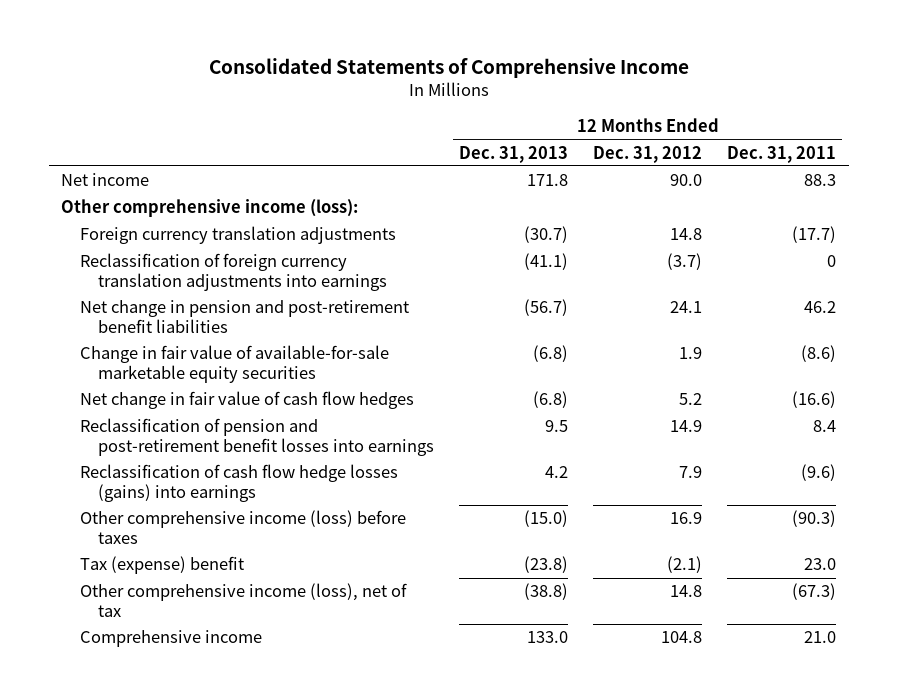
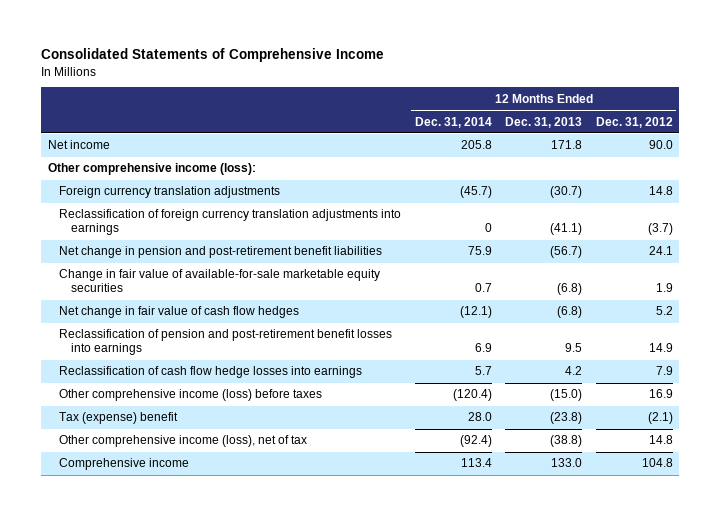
[727,145,837,163] Dec. 31, 2011 -> none
none -> [414,116,492,128] Dec. 31, 2014
[79,464,398,502] Reclassification of cash flow hedge losses (gains) into earnings -> [59,366,363,379] Reclassification of cash flow hedge losses into earnings

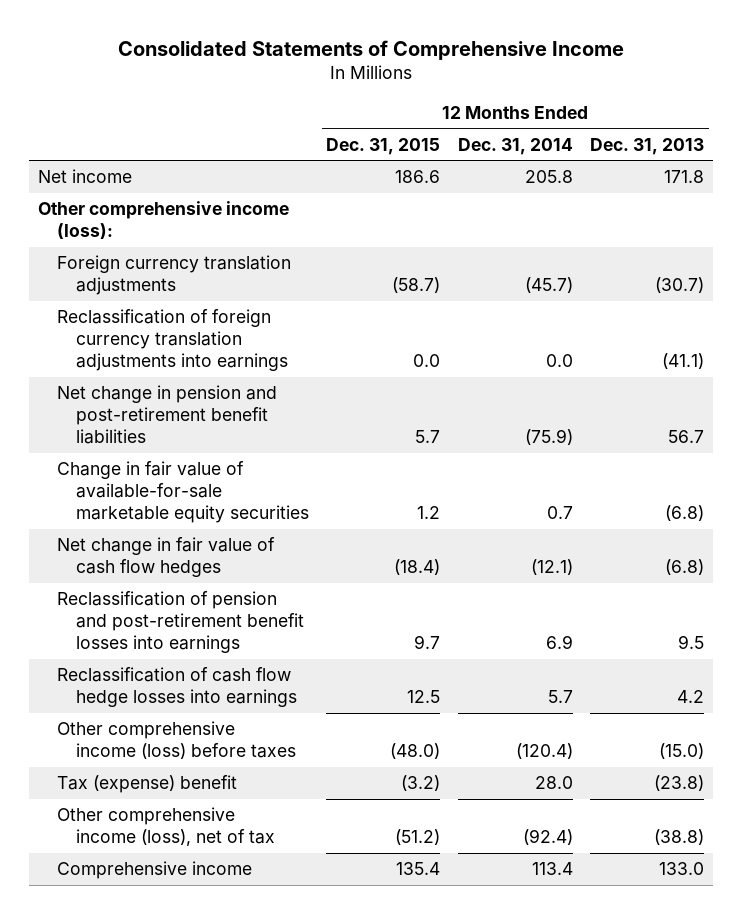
[595,116,673,128] Dec. 31, 2012 -> none
none -> [326,137,441,155] Dec. 31, 2015
[484,223,492,233] 0 -> [545,354,573,368] 0.0
[467,246,492,256] 75.9 -> [524,429,573,446] (75.9)
[550,246,583,259] (56.7) -> [668,430,705,444] 56.7

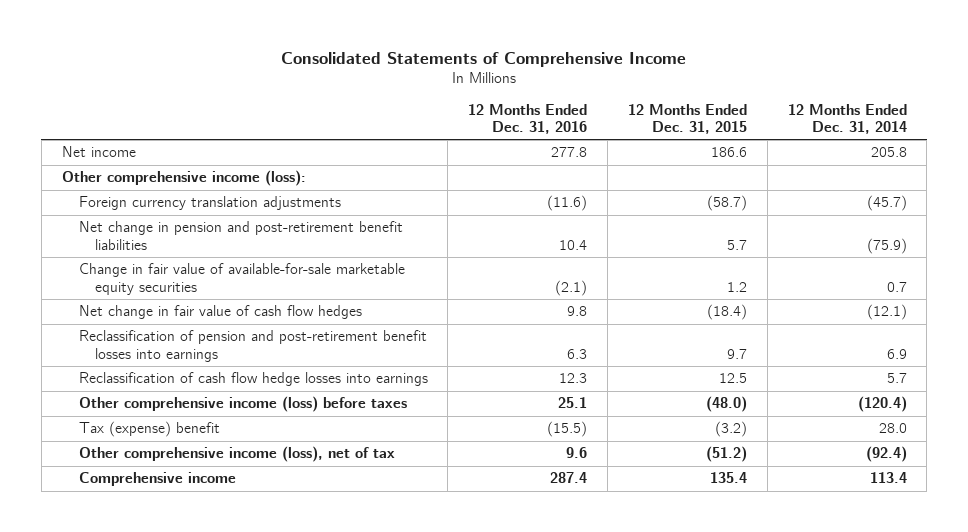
[590,137,705,155] Dec. 31, 2013 -> none
none -> [468,103,588,135] 12 Months Ended Dec. 31, 2016
[56,309,288,372] Reclassification of foreign currency translation adjustments into earnings -> none

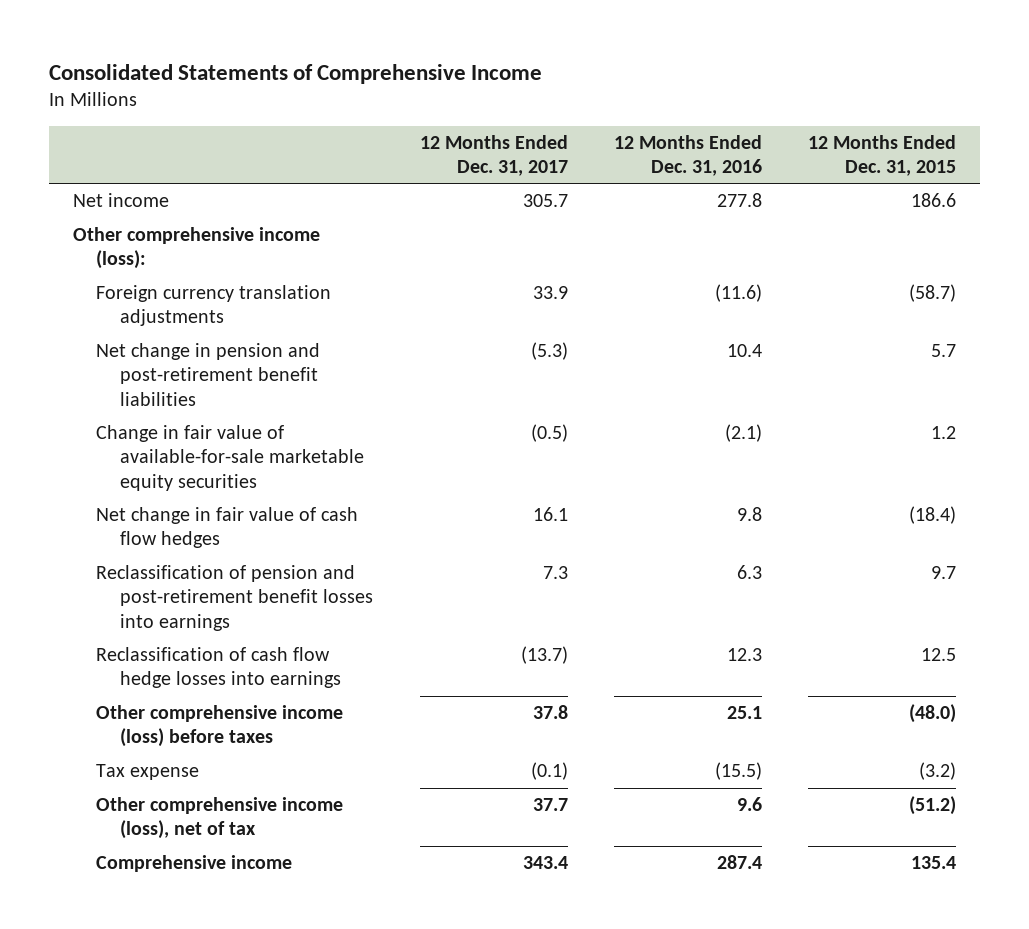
[787,103,907,135] 12 Months Ended Dec. 31, 2014 -> none
none -> [419,134,568,176] 12 Months Ended Dec. 31, 2017
[78,421,220,438] Tax (expense) benefit -> [96,764,200,781] Tax expense

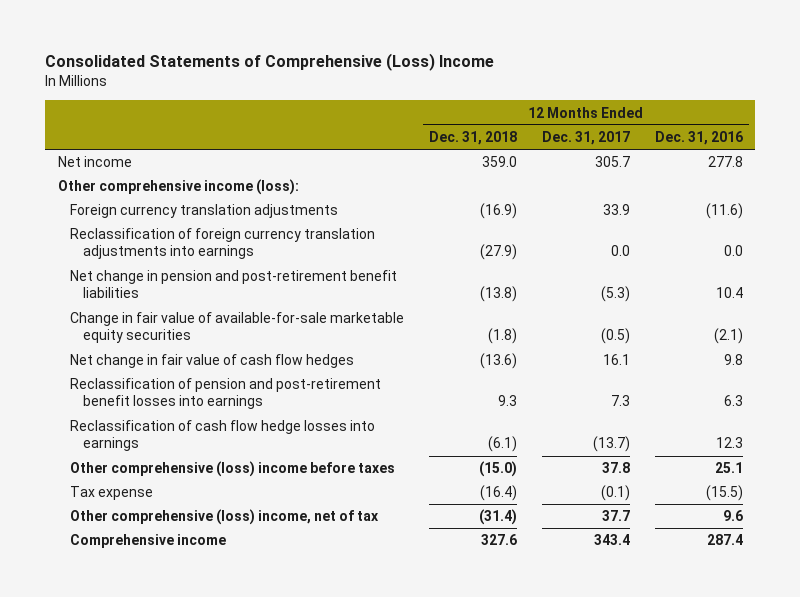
[49,63,543,84] Consolidated Statements of Comprehensive Income -> [45,53,495,72] Consolidated Statements of Comprehensive (Loss) Income
[808,134,957,176] 12 Months Ended Dec. 31, 2015 -> none
none -> [429,131,518,146] Dec. 31, 2018
none -> [70,228,376,260] Reclassification of foreign currency translation adjustments into earnings
[96,705,344,748] Other comprehensive income (loss) before taxes -> [70,461,396,478] Other comprehensive (loss) income before taxes
[96,797,344,840] Other comprehensive income (loss), net of tax -> [70,509,380,526] Other comprehensive (loss) income, net of tax

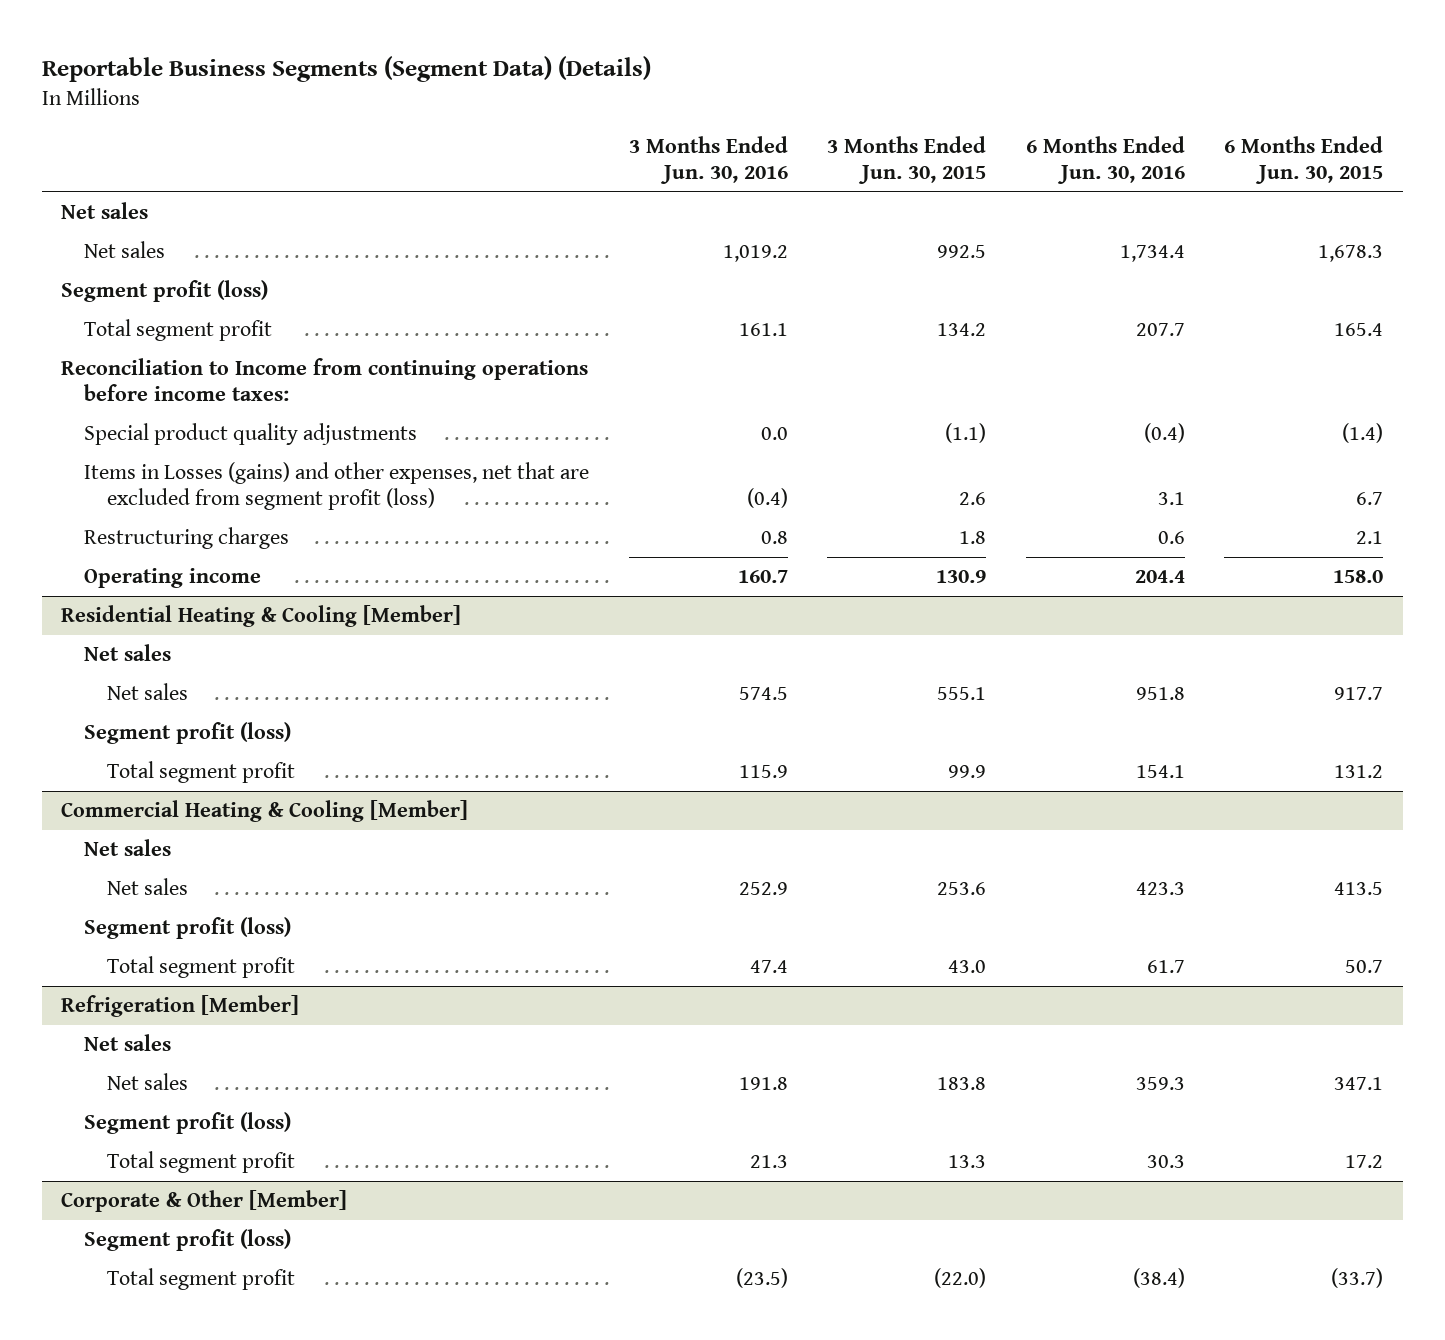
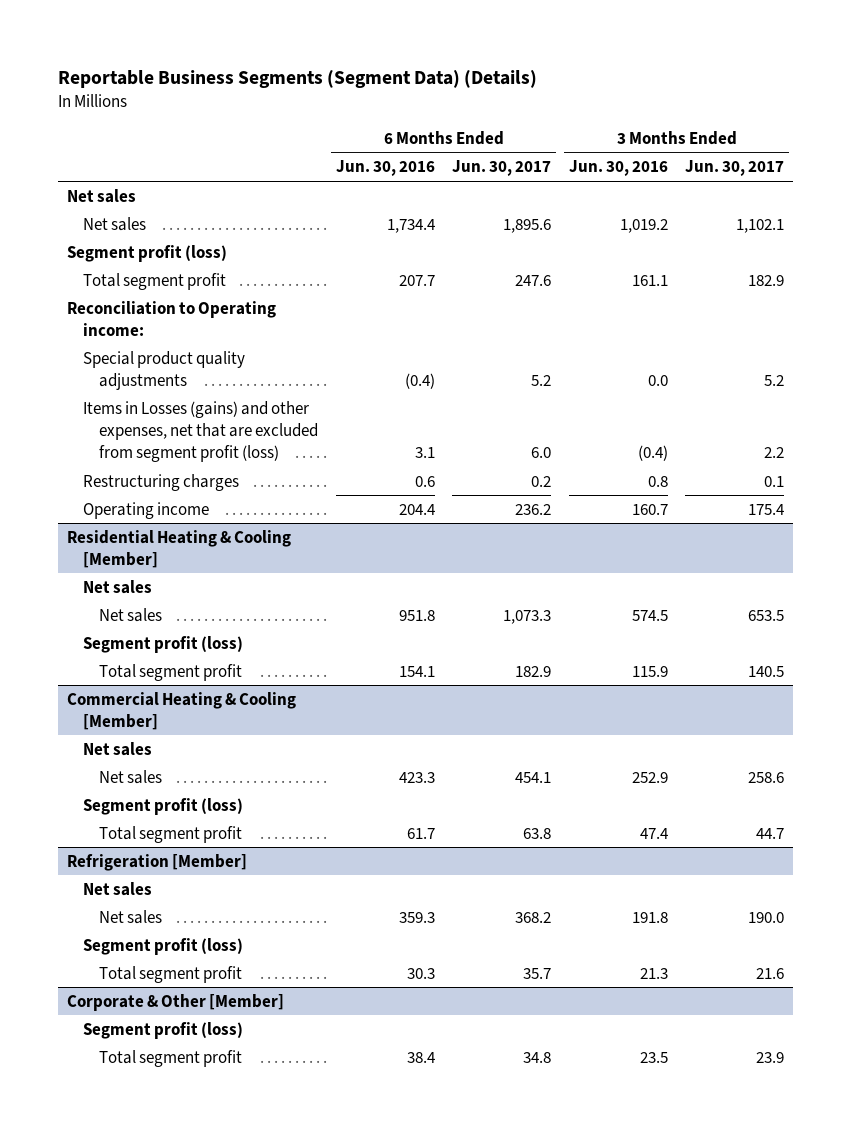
[827,136,987,185] 3 Months Ended Jun. 30, 2015 -> none
[1224,136,1384,185] 6 Months Ended Jun. 30, 2015 -> none
none -> [452,160,552,177] Jun. 30, 2017
none -> [685,160,785,177] Jun. 30, 2017
[61,358,589,402] Reconciliation to Income from continuing operations before income taxes: -> [66,300,276,336] Reconciliation to Operating income:
[735,1268,788,1289] (23.5) -> [639,1051,668,1063] 23.5
[1132,1268,1185,1289] (38.4) -> [406,1051,435,1063] 38.4

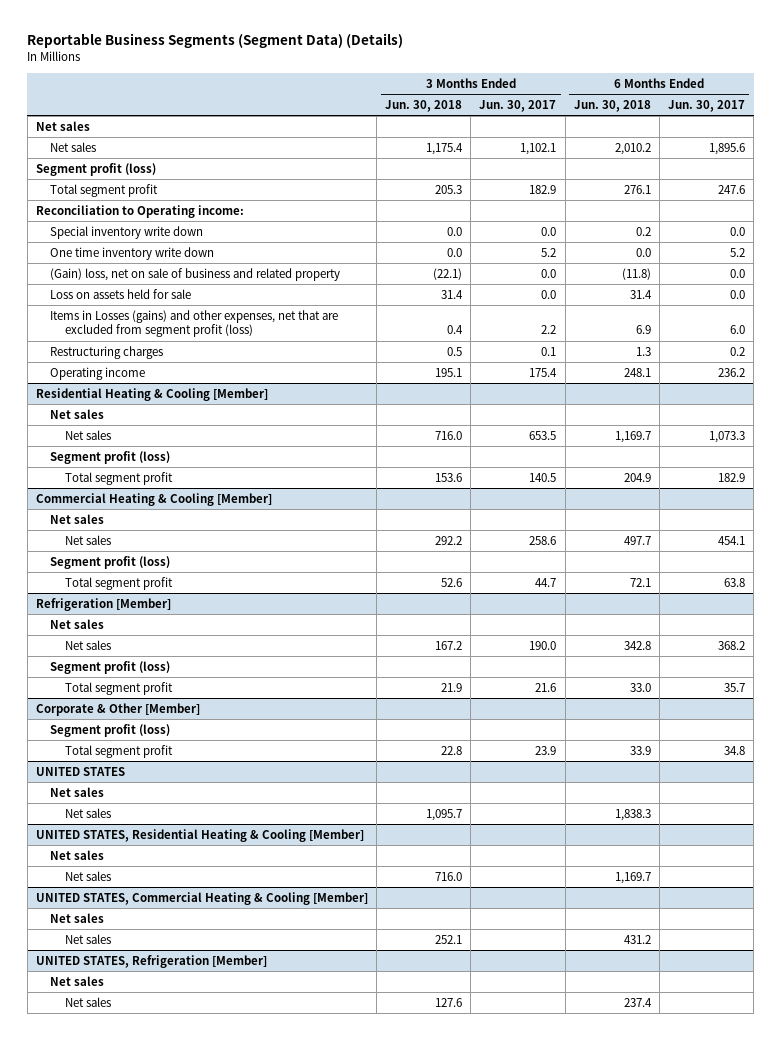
[335,160,435,177] Jun. 30, 2016 -> none
[568,160,668,177] Jun. 30, 2016 -> none
none -> [385,99,463,112] Jun. 30, 2018
none -> [573,99,651,112] Jun. 30, 2018
none -> [50,225,204,239] Special inventory write down
[82,350,245,390] Special product quality adjustments -> [50,246,215,260] One time inventory write down
none -> [50,267,341,281] (Gain) loss, net on sale of business and related property
none -> [50,288,192,299] Loss on assets held for sale
none -> [35,766,125,776] UNITED STATES
none -> [50,786,105,797] Net sales
none -> [64,807,111,818] Net sales
none -> [35,828,364,842] UNITED STATES, Residential Heating & Cooling [Member]
none -> [50,849,105,860] Net sales
none -> [64,870,111,881] Net sales
none -> [35,891,368,905] UNITED STATES, Commercial Heating & Cooling [Member]
none -> [50,912,105,923] Net sales
none -> [64,933,111,944] Net sales
none -> [35,954,267,968] UNITED STATES, Refrigeration [Member]
none -> [50,975,105,986] Net sales
none -> [64,996,111,1007] Net sales

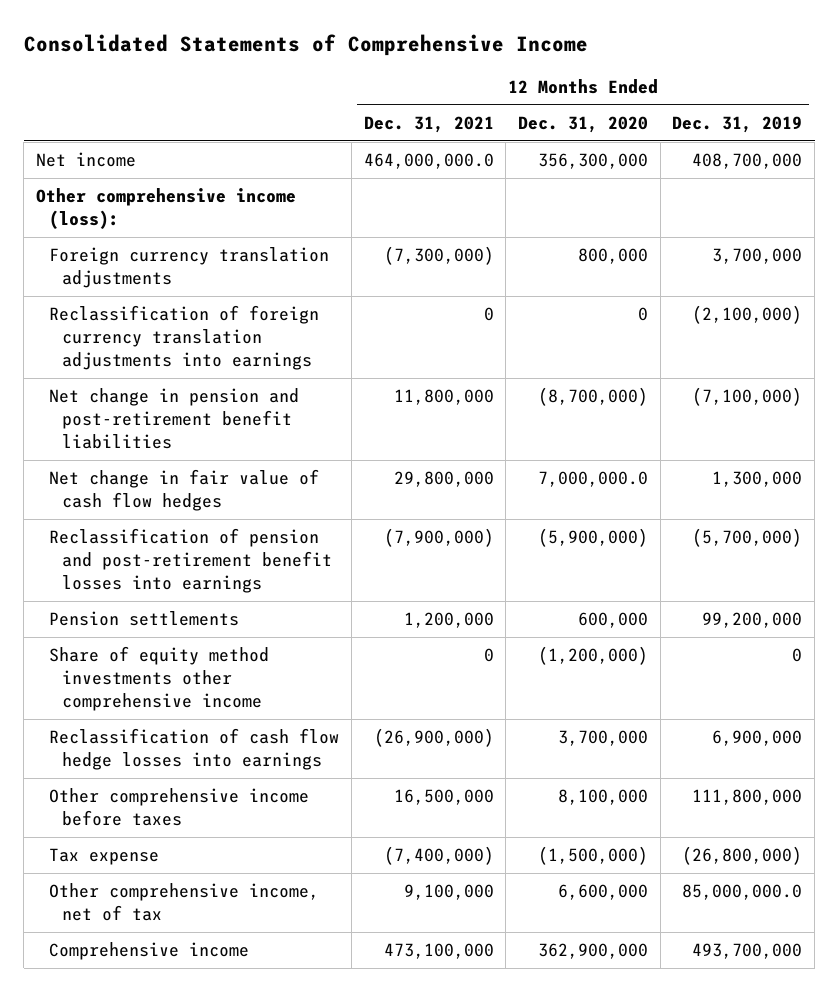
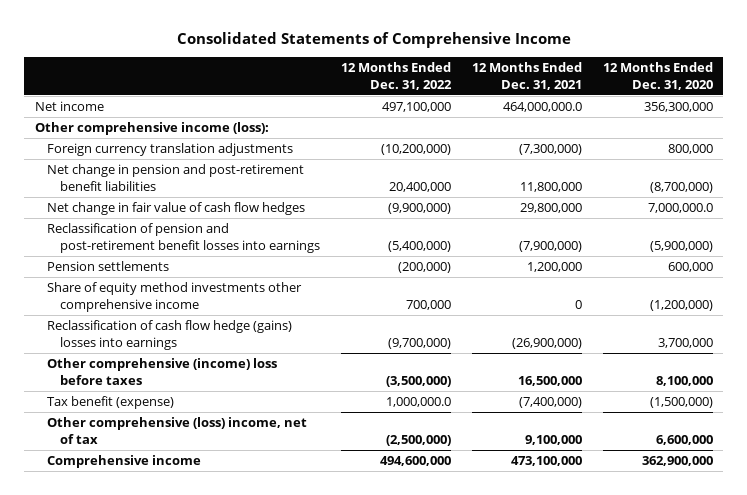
[672,115,803,133] Dec. 31, 2019 -> none
none -> [340,62,452,90] 12 Months Ended Dec. 31, 2022
[49,305,320,370] Reclassification of foreign currency translation adjustments into earnings -> none
[49,728,340,771] Reclassification of cash flow hedge losses into earnings -> [47,320,293,350] Reclassification of cash flow hedge (gains) losses into earnings
[49,788,310,827] Other comprehensive income before taxes -> [47,358,278,385] Other comprehensive (income) loss before taxes
[49,848,160,866] Tax expense -> [47,396,175,410] Tax benefit (expense)
[49,883,320,922] Other comprehensive income, net of tax -> [47,417,308,444] Other comprehensive (loss) income, net of tax

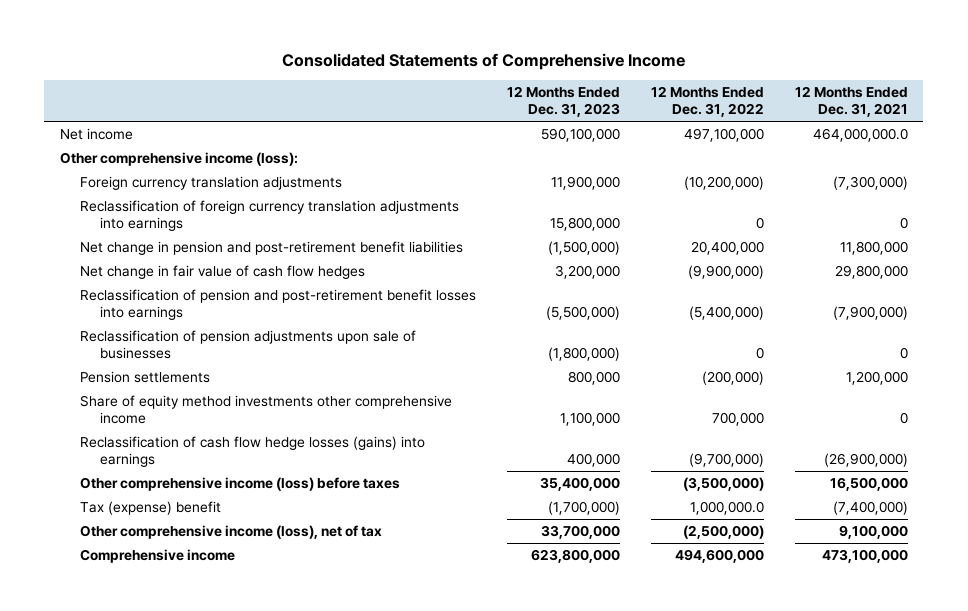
[602,62,713,90] 12 Months Ended Dec. 31, 2020 -> none
none -> [506,86,620,118] 12 Months Ended Dec. 31, 2023
none -> [79,200,459,231] Reclassification of foreign currency translation adjustments into earnings
none -> [79,330,416,359] Reclassification of pension adjustments upon sale of businesses
[47,320,293,350] Reclassification of cash flow hedge (gains) losses into earnings -> [79,436,425,467] Reclassification of cash flow hedge losses (gains) into earnings
[47,358,278,385] Other comprehensive (income) loss before taxes -> [79,477,400,492] Other comprehensive income (loss) before taxes
[47,396,175,410] Tax benefit (expense) -> [79,501,221,516] Tax (expense) benefit
[47,417,308,444] Other comprehensive (loss) income, net of tax -> [79,525,382,540] Other comprehensive income (loss), net of tax

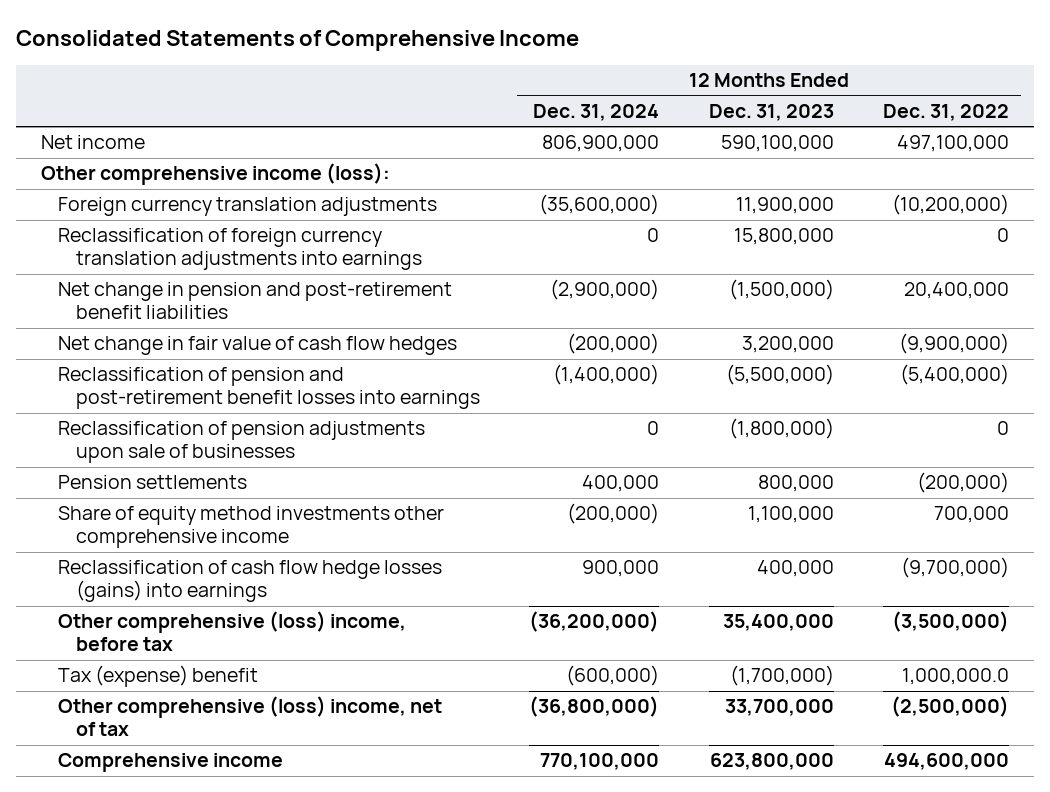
[794,86,908,118] 12 Months Ended Dec. 31, 2021 -> none
none -> [533,103,660,121] Dec. 31, 2024
[79,477,400,492] Other comprehensive income (loss) before taxes -> [58,611,407,652] Other comprehensive (loss) income, before tax
[79,525,382,540] Other comprehensive income (loss), net of tax -> [58,696,443,737] Other comprehensive (loss) income, net of tax

